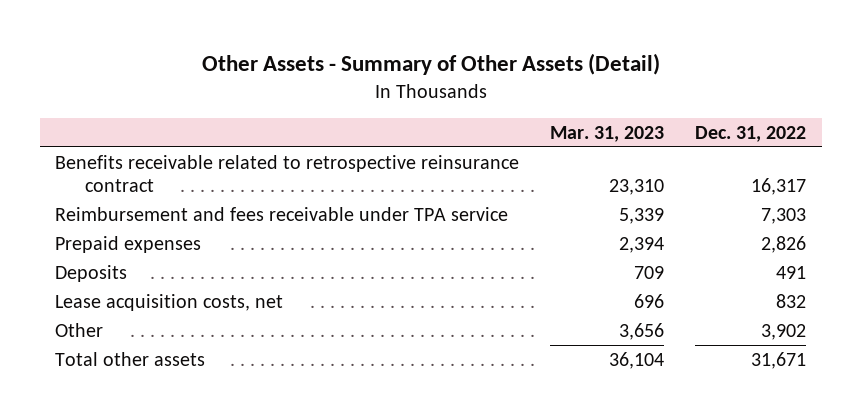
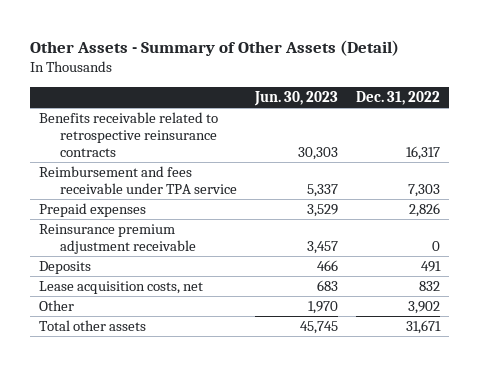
[550,125,665,142] Mar. 31, 2023 -> none
none -> [254,90,339,106] Jun. 30, 2023
[55,154,520,193] Benefits receivable related to retrospective reinsurance contract -> [39,112,219,157] Benefits receivable related to retrospective reinsurance contracts
none -> [39,224,196,255] Reinsurance premium adjustment receivable

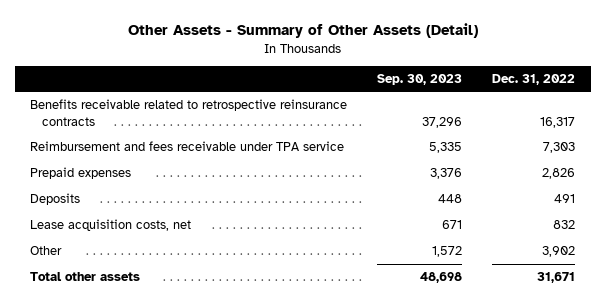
[254,90,339,106] Jun. 30, 2023 -> none
none -> [377,73,463,85] Sep. 30, 2023
[39,224,196,255] Reinsurance premium adjustment receivable -> none

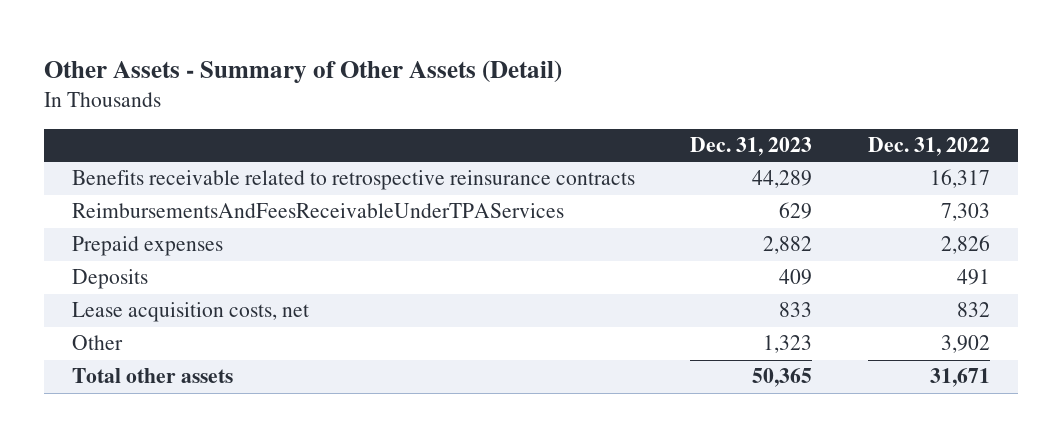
[377,73,463,85] Sep. 30, 2023 -> none
none -> [690,137,813,157] Dec. 31, 2023
[30,141,345,152] Reimbursement and fees receivable under TPA service -> [71,203,564,219] ReimbursementsAndFeesReceivableUnderTPAServices

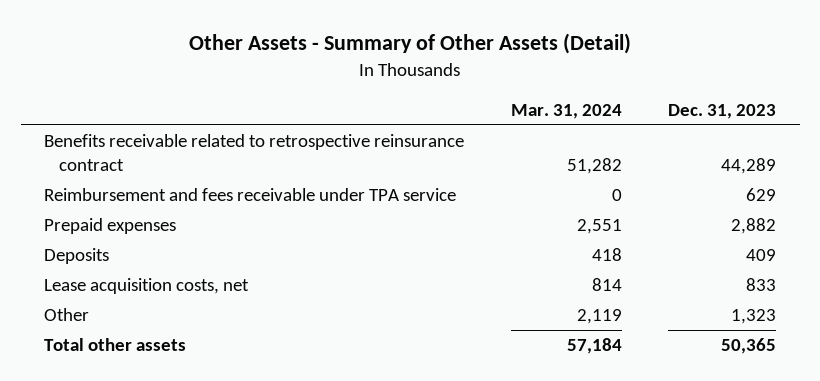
[867,137,990,157] Dec. 31, 2022 -> none
none -> [510,103,622,119] Mar. 31, 2024
[71,170,635,191] Benefits receivable related to retrospective reinsurance contracts -> [44,134,465,171] Benefits receivable related to retrospective reinsurance contract
[71,203,564,219] ReimbursementsAndFeesReceivableUnderTPAServices -> [44,188,457,202] Reimbursement and fees receivable under TPA service

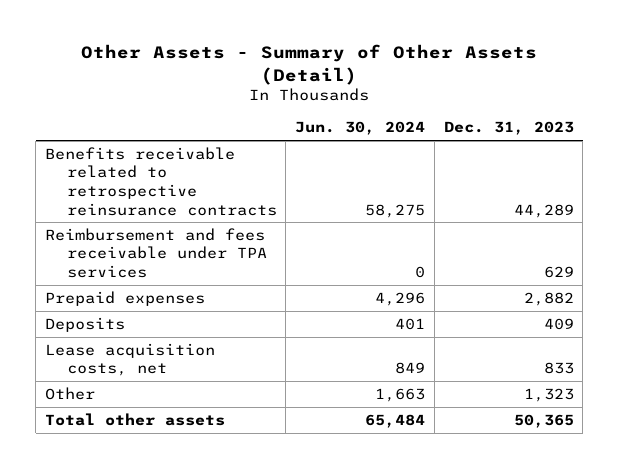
[510,103,622,119] Mar. 31, 2024 -> none
none -> [295,121,426,136] Jun. 30, 2024
[44,134,465,171] Benefits receivable related to retrospective reinsurance contract -> [45,146,277,216] Benefits receivable related to retrospective reinsurance contracts
[44,188,457,202] Reimbursement and fees receivable under TPA service -> [45,227,267,279] Reimbursement and fees receivable under TPA services

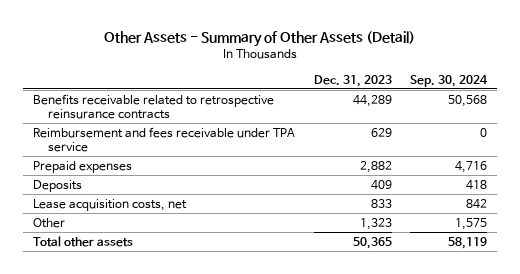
[295,121,426,136] Jun. 30, 2024 -> none
none -> [410,74,489,87] Sep. 30, 2024
[45,227,267,279] Reimbursement and fees receivable under TPA services -> [32,126,295,152] Reimbursement and fees receivable under TPA service

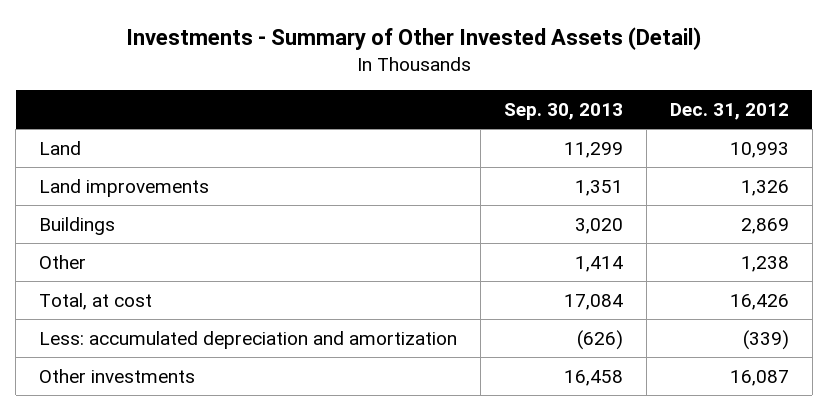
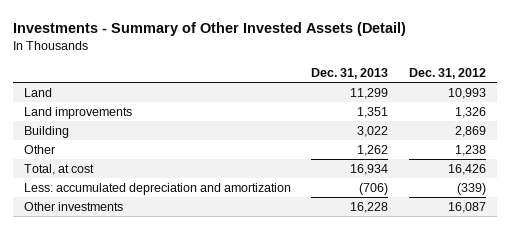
[503,103,623,121] Sep. 30, 2013 -> none
none -> [311,68,389,80] Dec. 31, 2013
[39,216,116,235] Buildings -> [23,126,69,139] Building

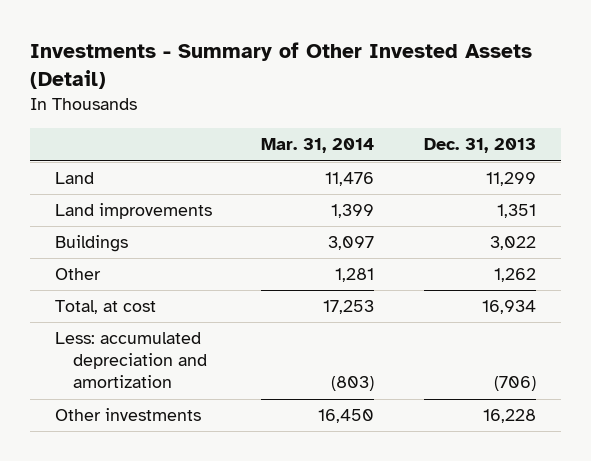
[409,68,487,80] Dec. 31, 2012 -> none
none -> [261,138,375,154] Mar. 31, 2014
[23,126,69,139] Building -> [54,235,128,253] Buildings

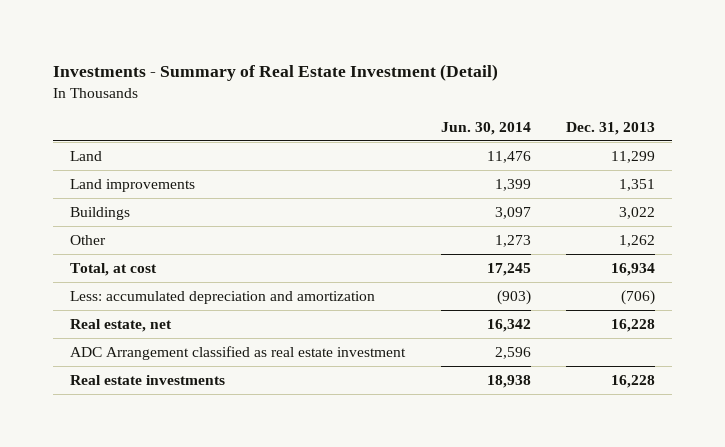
[30,41,533,89] Investments - Summary of Other Invested Assets (Detail) -> [52,63,498,81] Investments - Summary of Real Estate Investment (Detail)
[261,138,375,154] Mar. 31, 2014 -> none
none -> [440,121,531,135] Jun. 30, 2014
[54,408,201,422] Other investments -> [70,318,173,332] Real estate, net
none -> [70,345,407,360] ADC Arrangement classified as real estate investment
none -> [70,374,226,385] Real estate investments

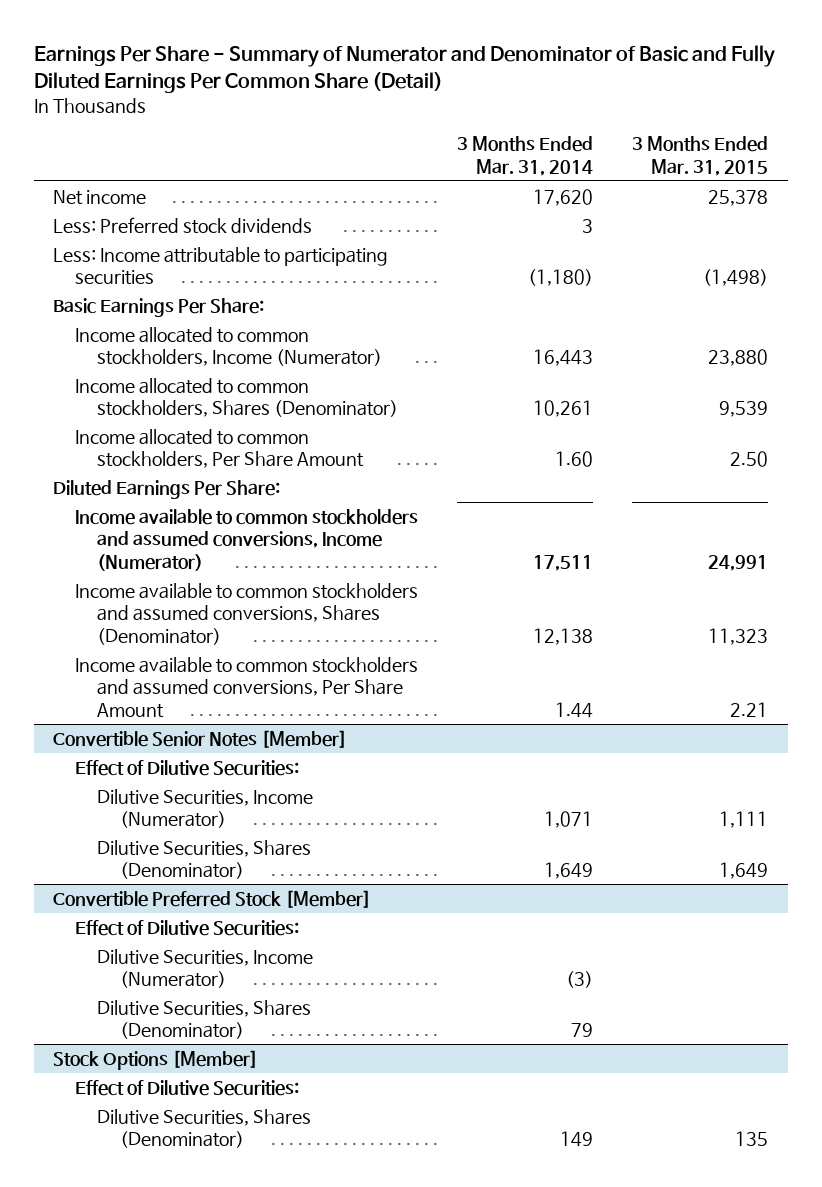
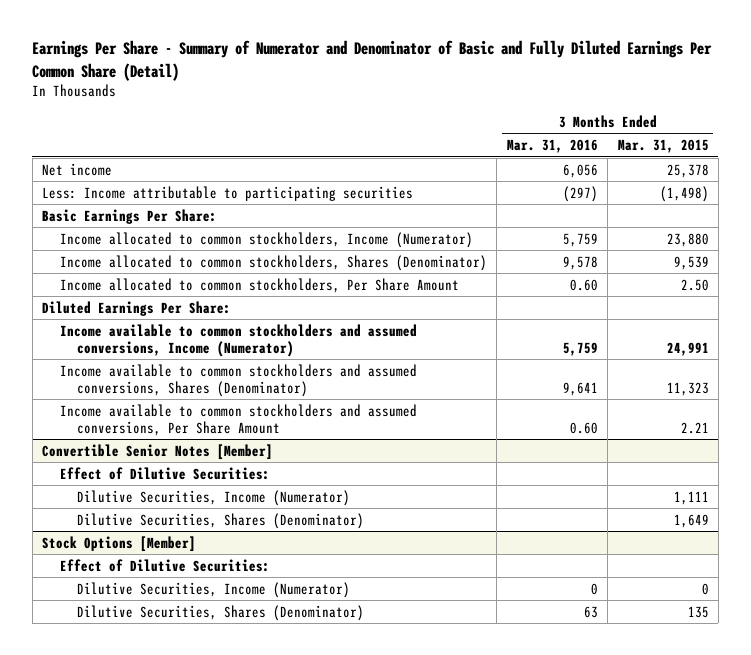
[457,136,594,176] 3 Months Ended Mar. 31, 2014 -> none
none -> [506,139,598,154] Mar. 31, 2016
[53,216,313,234] Less: Preferred stock dividends -> none
[53,889,372,908] Convertible Preferred Stock [Member] -> none
[75,919,300,936] Effect of Dilutive Securities: -> none
[97,948,314,989] Dilutive Securities, Income (Numerator) -> none
[97,999,312,1040] Dilutive Securities, Shares (Denominator) -> none
none -> [77,581,351,598] Dilutive Securities, Income (Numerator)

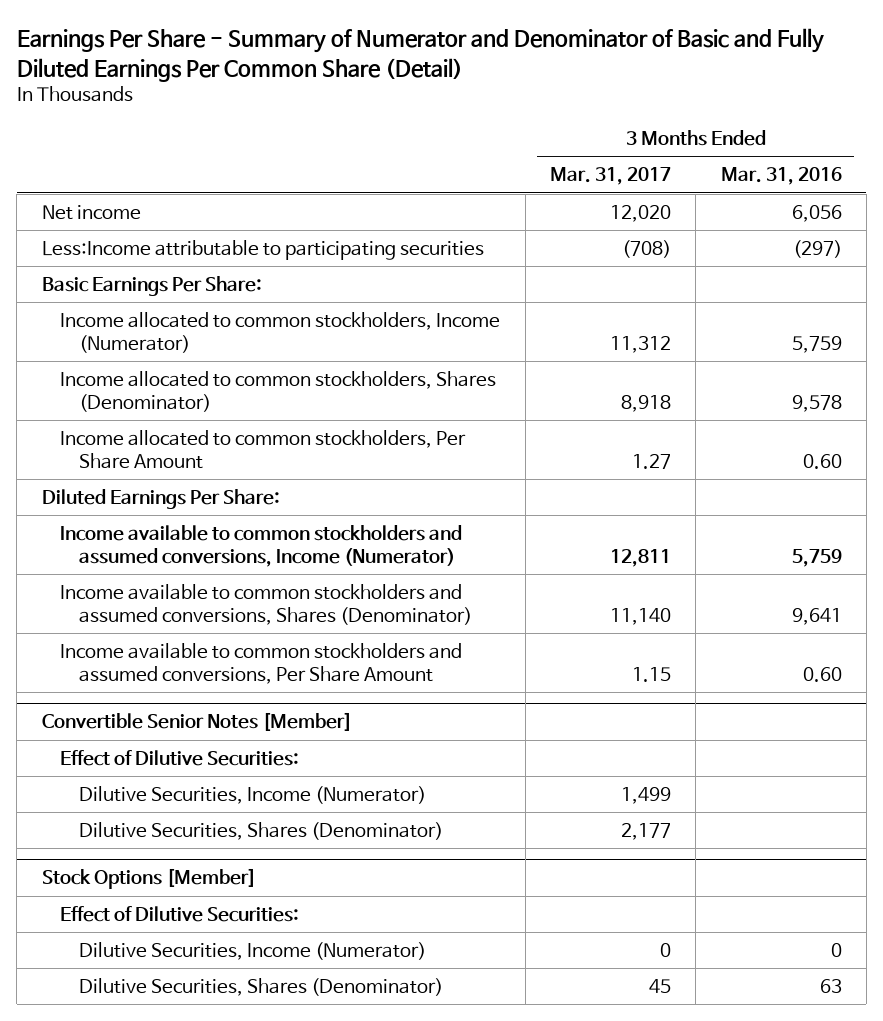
[617,139,709,154] Mar. 31, 2015 -> none
none -> [549,167,671,186] Mar. 31, 2017
[42,185,414,201] Less: Income attributable to participating securities -> [41,240,484,261] Less:Income attributable to participating securities

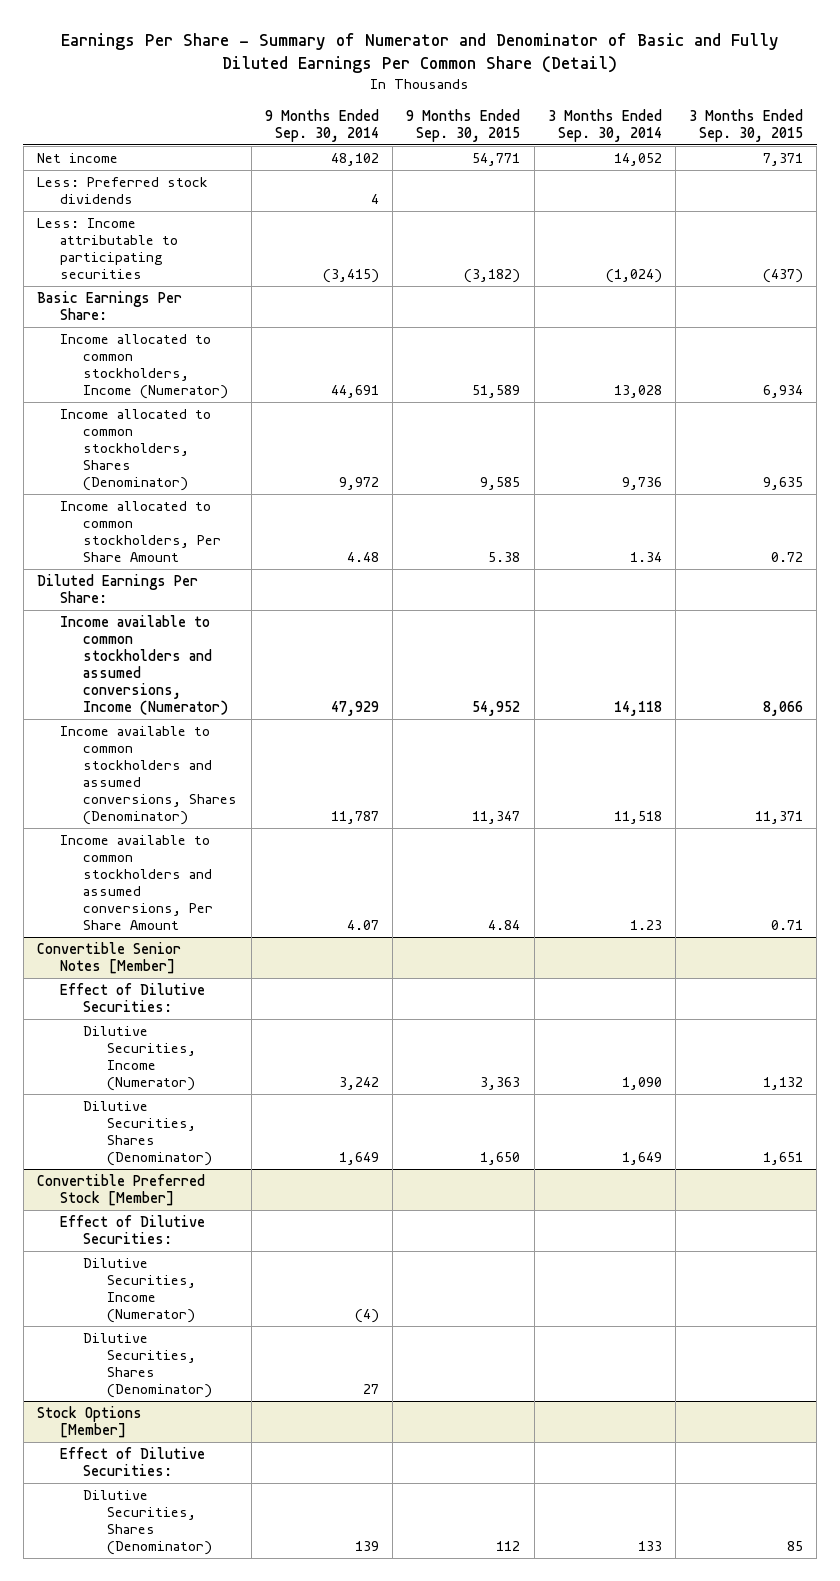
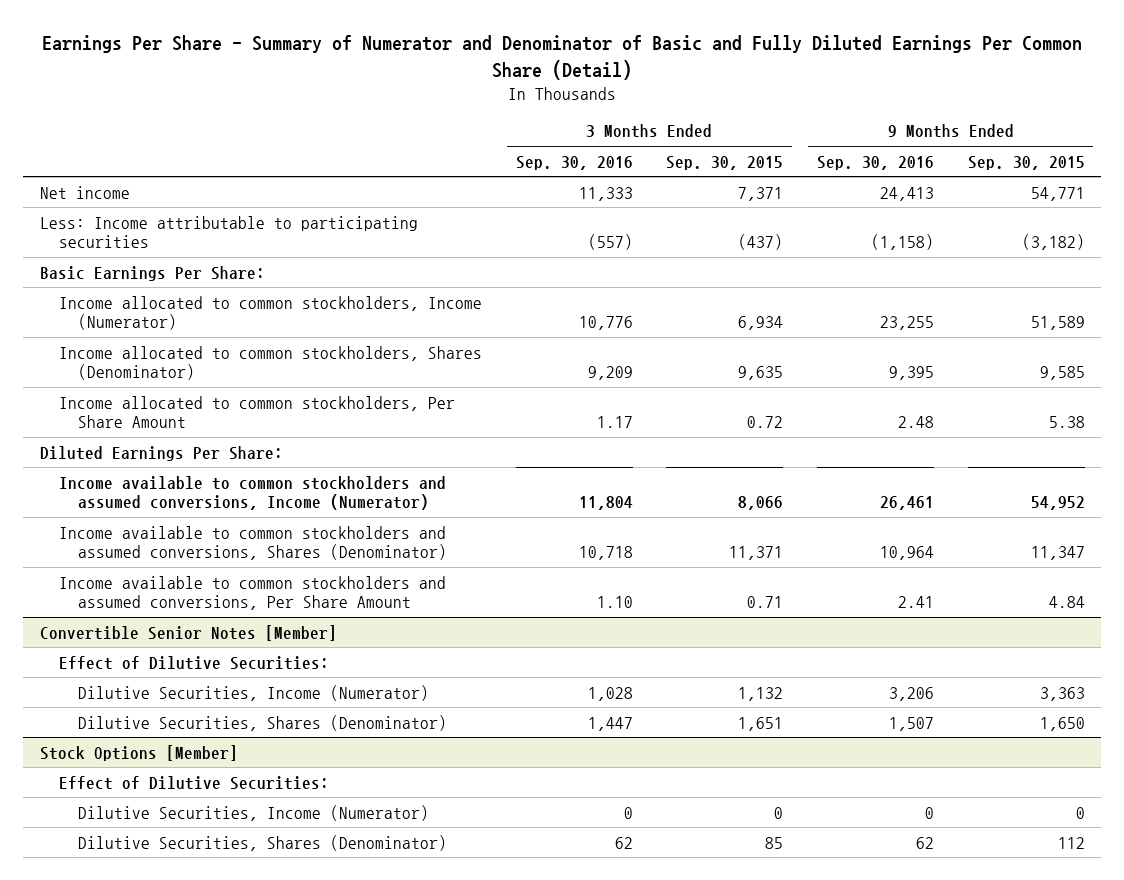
[264,108,379,142] 9 Months Ended Sep. 30, 2014 -> none
[547,108,662,142] 3 Months Ended Sep. 30, 2014 -> none
none -> [515,155,633,170] Sep. 30, 2016
none -> [816,155,934,170] Sep. 30, 2016
[37,177,209,205] Less: Preferred stock dividends -> none
[37,1174,206,1207] Convertible Preferred Stock [Member] -> none
[60,1215,206,1245] Effect of Dilutive Securities: -> none
[83,1258,196,1324] Dilutive Securities, Income (Numerator) -> none
[83,1333,212,1399] Dilutive Securities, Shares (Denominator) -> none
none -> [77,804,429,821] Dilutive Securities, Income (Numerator)

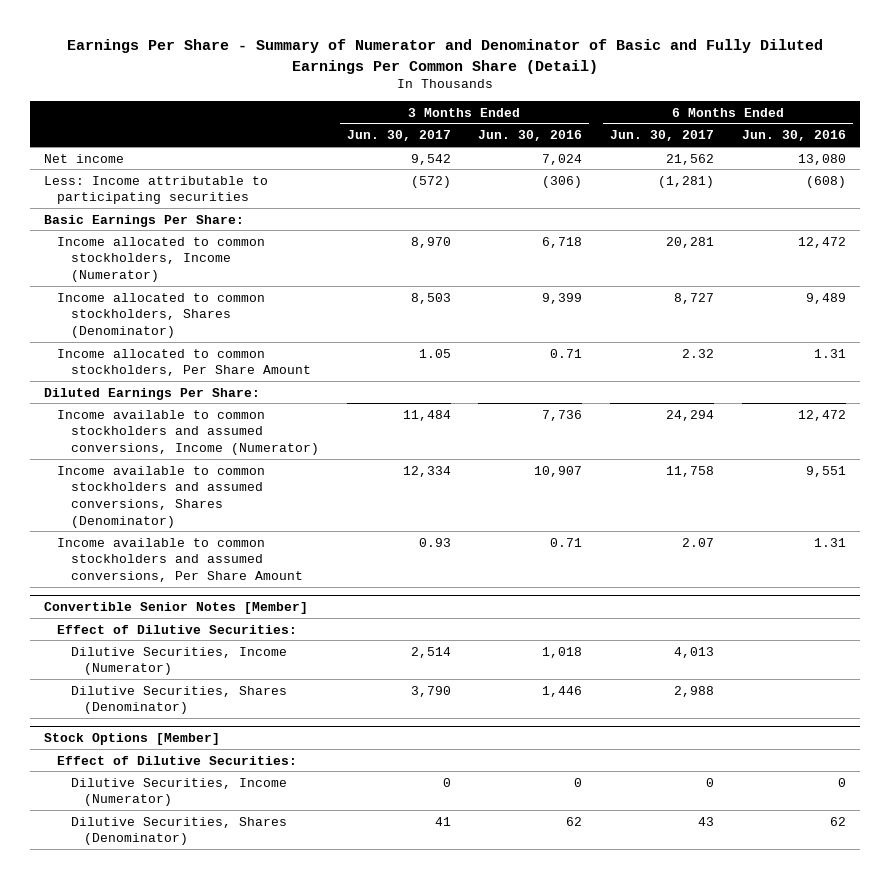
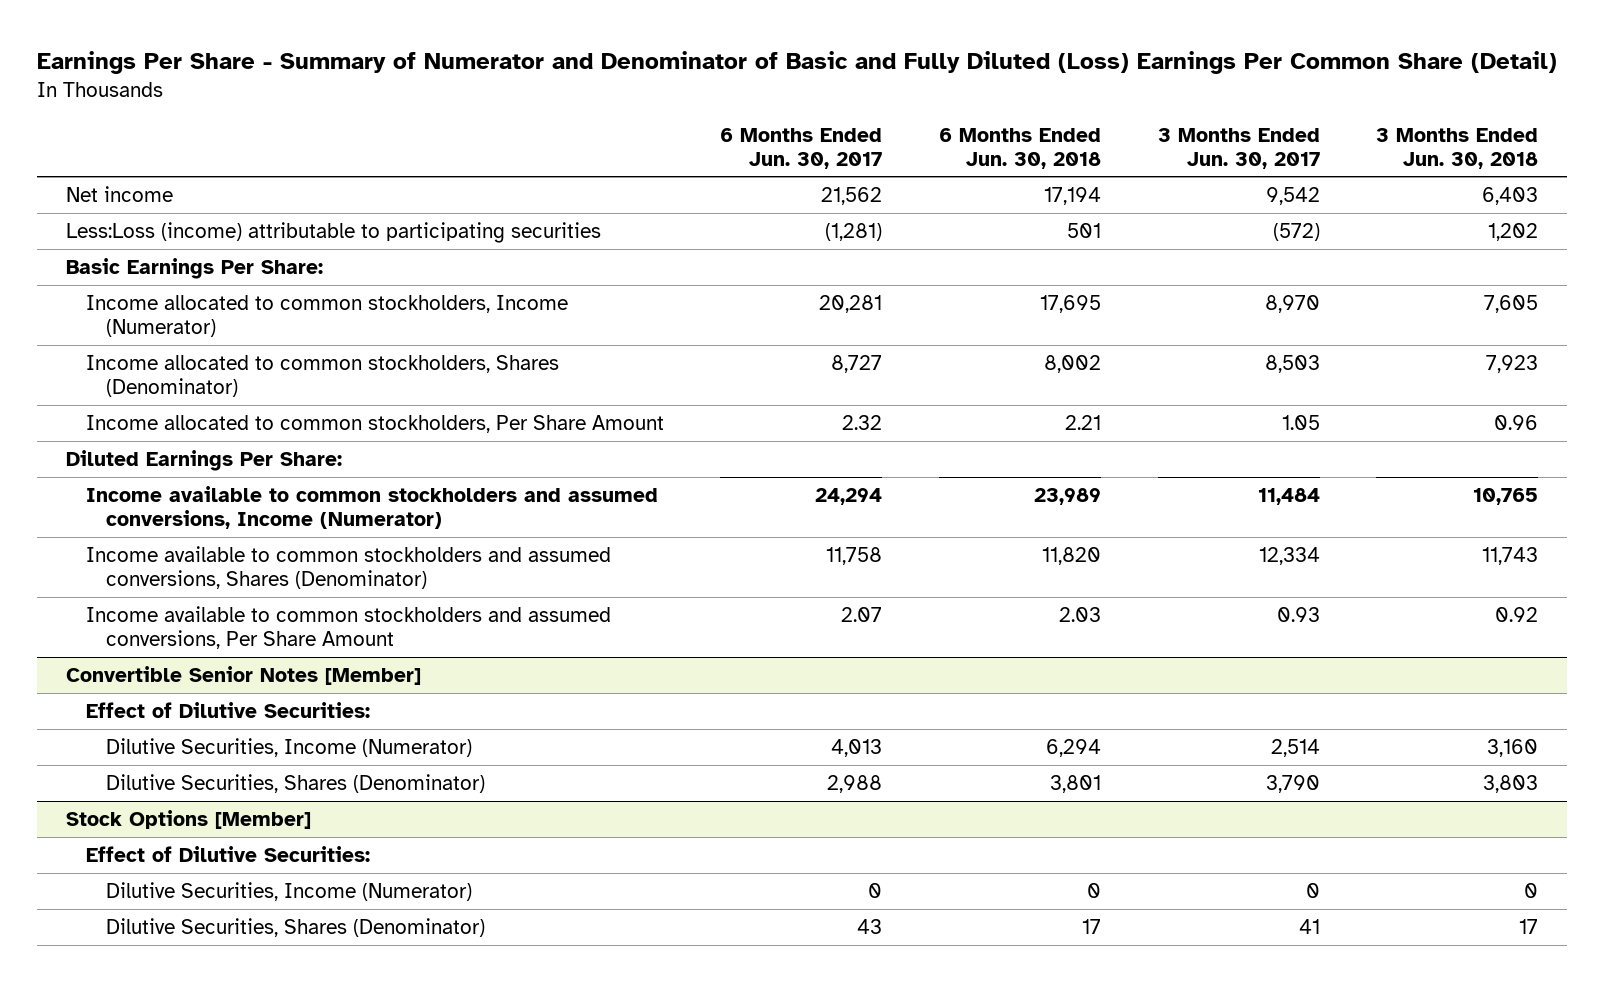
[66,39,823,74] Earnings Per Share - Summary of Numerator and Denominator of Basic and Fully Diluted Earnings Per Common Share (Detail) -> [37,51,1558,75] Earnings Per Share - Summary of Numerator and Denominator of Basic and Fully Diluted (Loss) Earnings Per Common Share (Detail)
[478,130,583,142] Jun. 30, 2016 -> none
[742,130,847,142] Jun. 30, 2016 -> none
none -> [939,127,1102,169] 6 Months Ended Jun. 30, 2018
none -> [1376,127,1539,169] 3 Months Ended Jun. 30, 2018
[43,175,268,205] Less: Income attributable to participating securities -> [65,221,601,243] Less:Loss (income) attributable to participating securities

